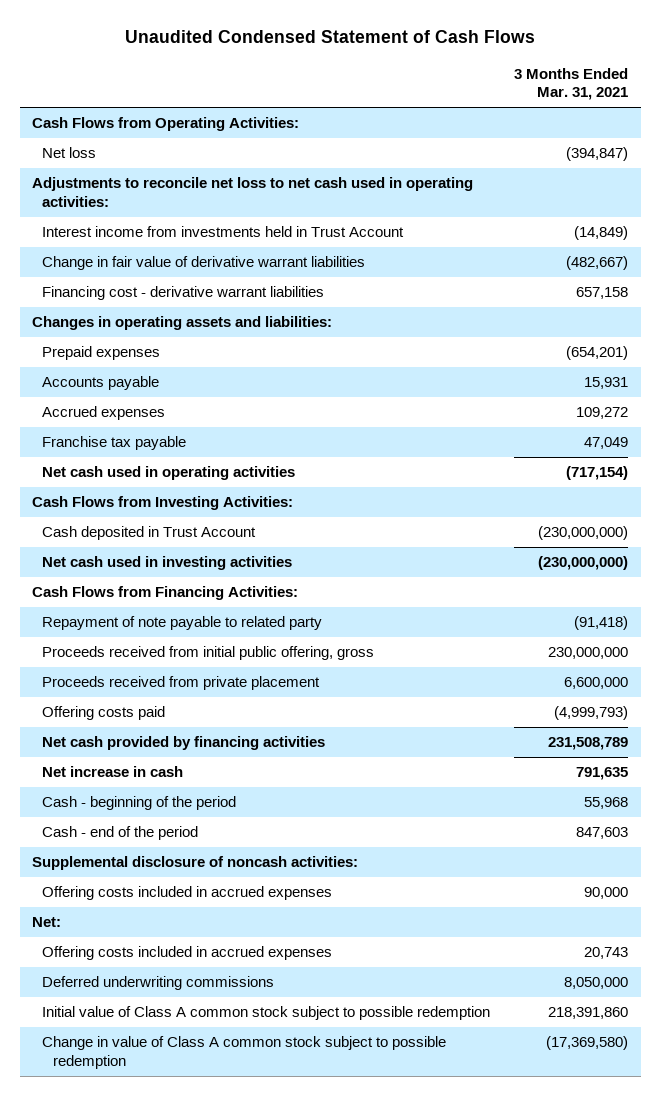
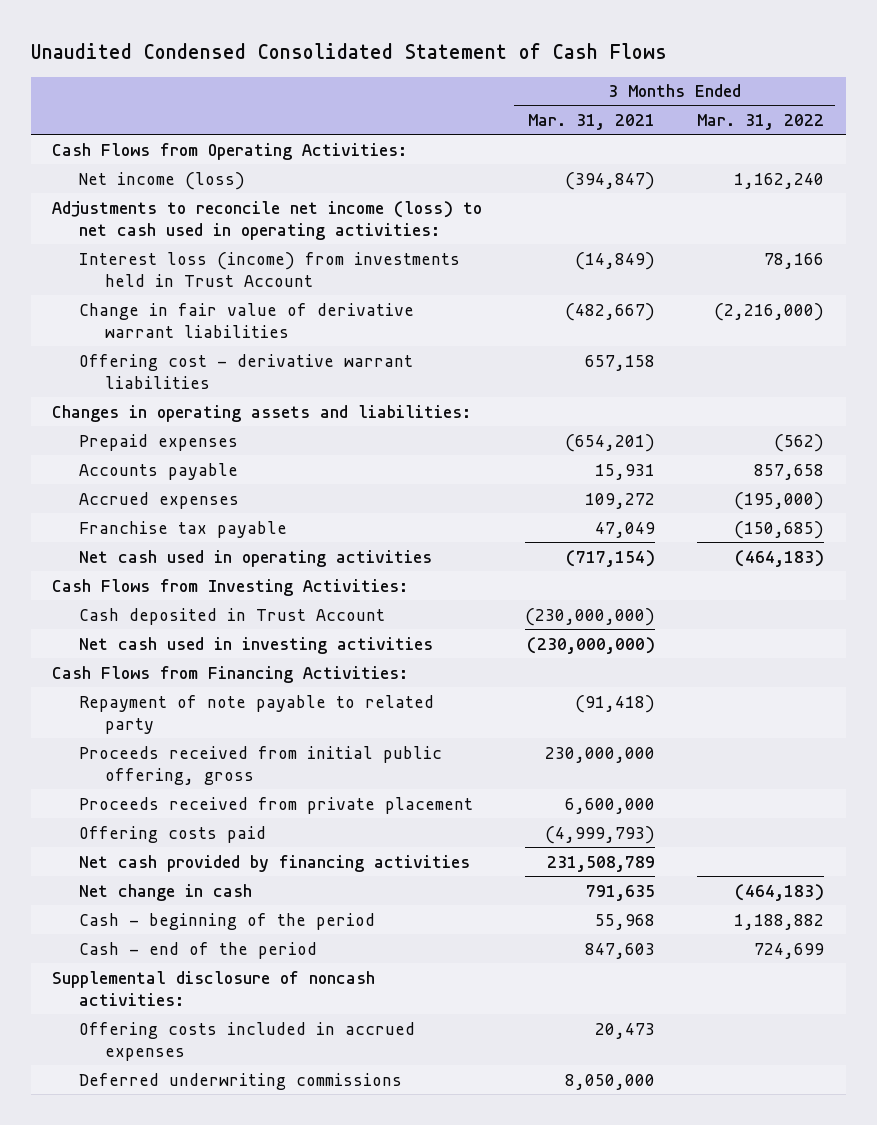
[125,30,536,44] Unaudited Condensed Statement of Cash Flows -> [31,42,668,59] Unaudited Condensed Consolidated Statement of Cash Flows
none -> [697,113,825,130] Mar. 31, 2022
[42,147,97,159] Net loss -> [78,171,245,190] Net income (loss)
[31,177,473,207] Adjustments to reconcile net loss to net cash used in operating activities: -> [52,200,483,240] Adjustments to reconcile net income (loss) to net cash used in operating activities:
[42,226,405,238] Interest income from investments held in Trust Account -> [78,251,460,287] Interest loss (income) from investments held in Trust Account
[42,286,325,301] Financing cost - derivative warrant liabilities -> [78,353,413,389] Offering cost - derivative warrant liabilities
[42,766,184,778] Net increase in cash -> [78,883,252,901] Net change in cash
[31,917,61,928] Net: -> none
[42,946,333,961] Offering costs included in accrued expenses -> none
[584,887,629,900] 90,000 -> [594,1022,655,1039] 20,473
[42,1006,491,1021] Initial value of Class A common stock subject to possible redemption -> none
[42,1036,447,1069] Change in value of Class A common stock subject to possible redemption -> none

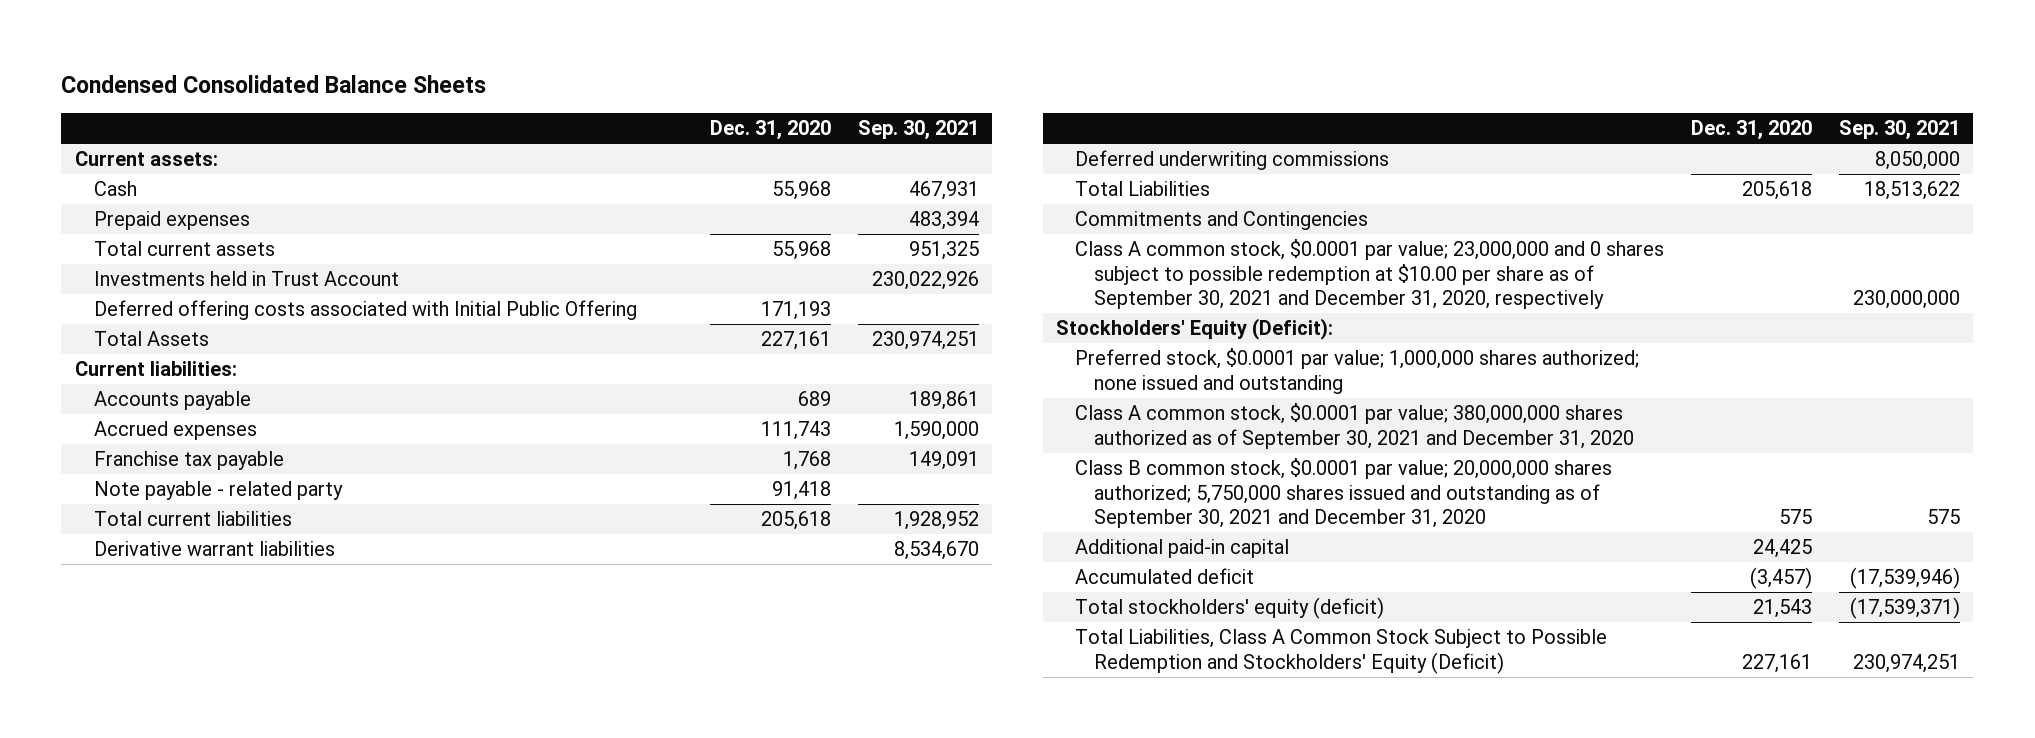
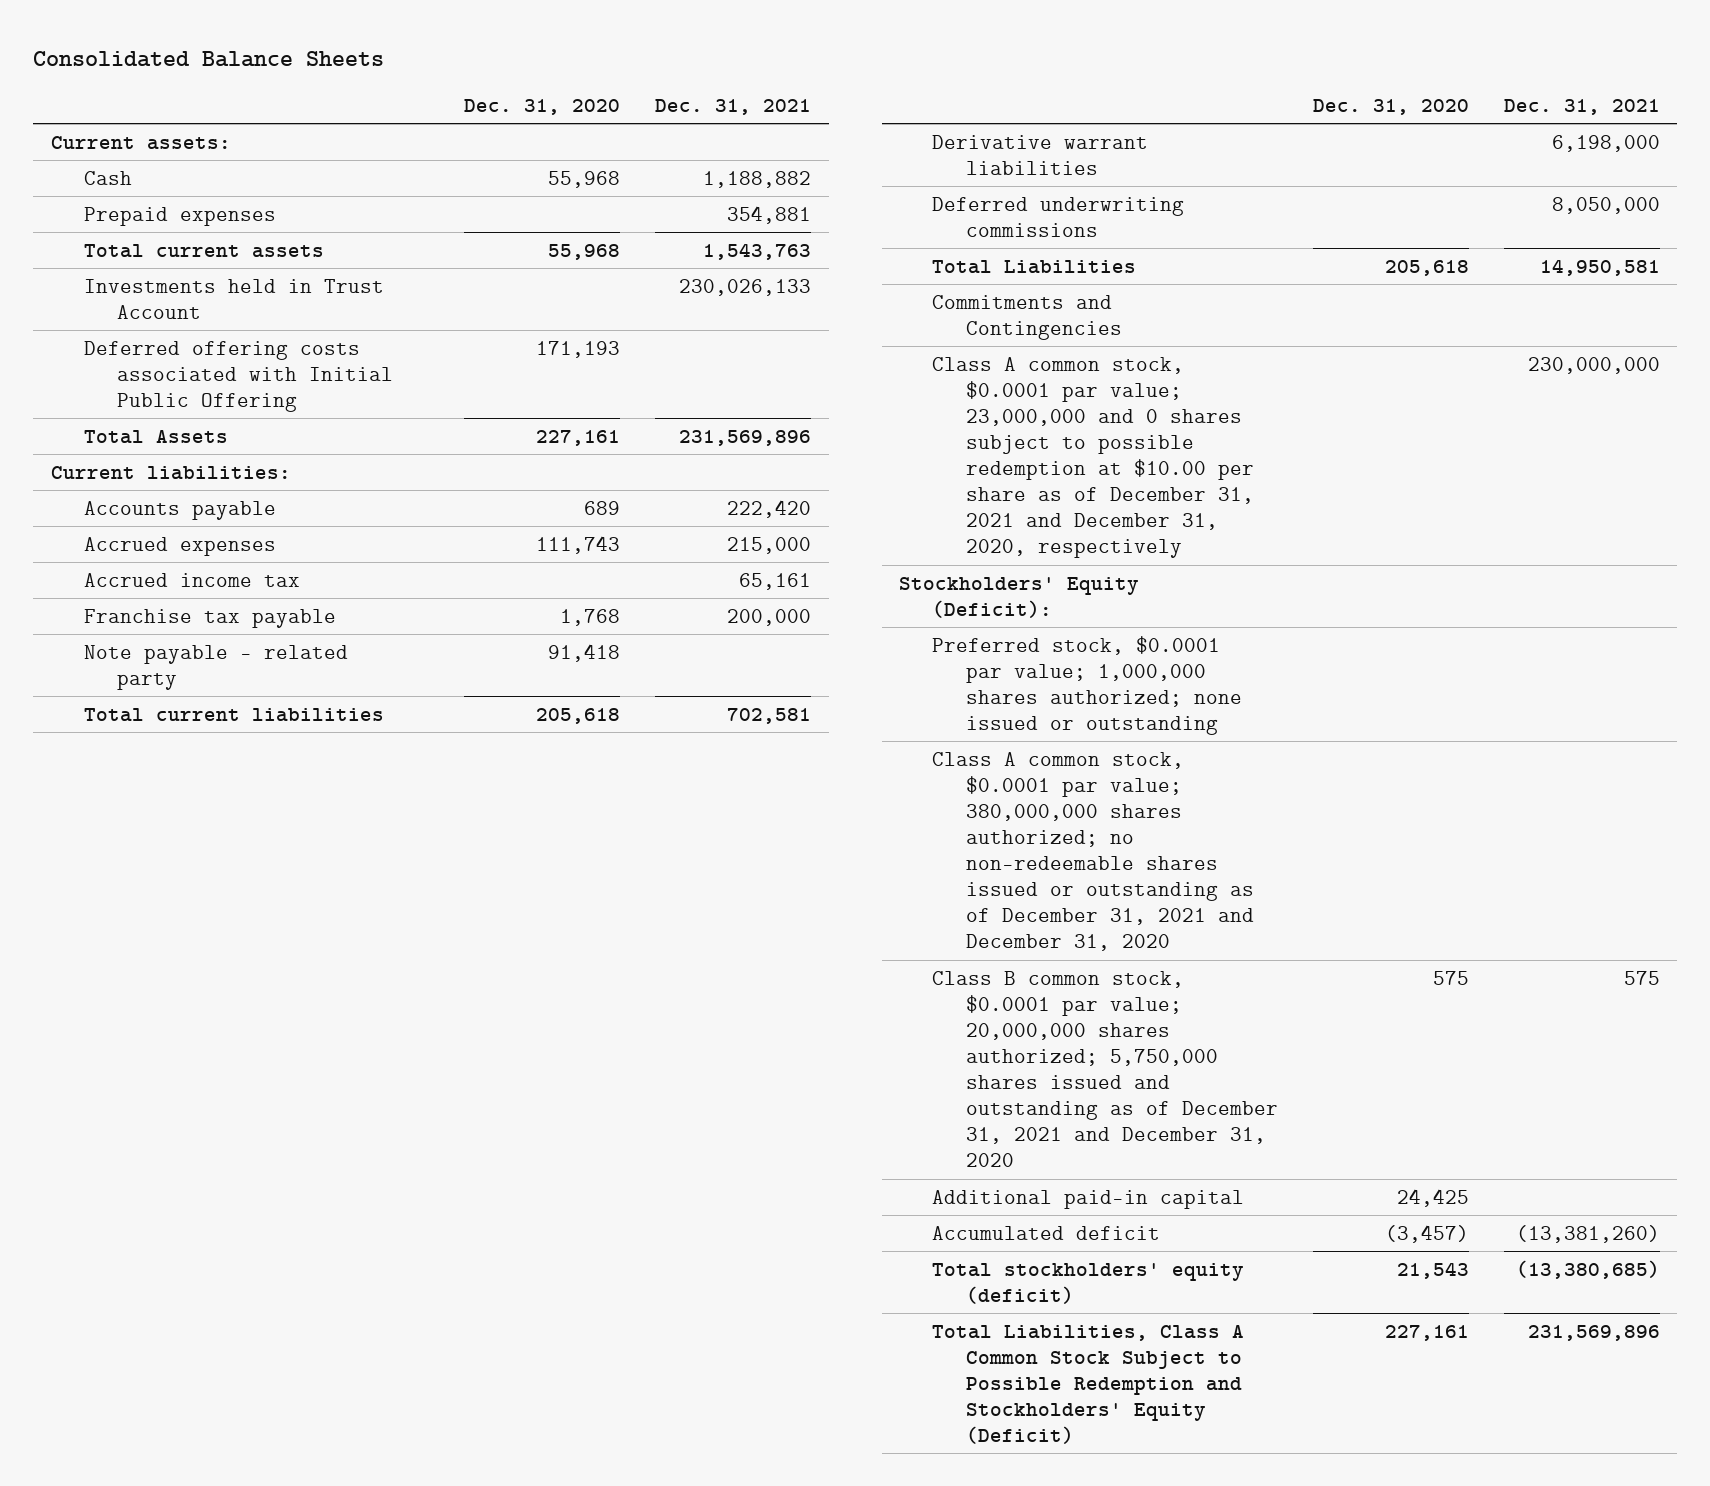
[61,74,487,93] Condensed Consolidated Balance Sheets -> [33,51,385,68] Consolidated Balance Sheets
[857,120,979,141] Sep. 30, 2021 -> none
none -> [655,98,812,115] Dec. 31, 2021
none -> [83,572,300,587] Accrued income tax
[1074,239,1664,309] Class A common stock, $0.0001 par value; 23,000,000 and 0 shares subject to possible redemption at $10.00 per share as of September 30, 2021 and December 31, 2020, respectively -> [932,356,1254,559] Class A common stock, $0.0001 par value; 23,000,000 and 0 shares subject to possible redemption at $10.00 per share as of December 31, 2021 and December 31, 2020, respectively
[1074,348,1639,394] Preferred stock, $0.0001 par value; 1,000,000 shares authorized; none issued and outstanding -> [932,635,1242,735] Preferred stock, $0.0001 par value; 1,000,000 shares authorized; none issued or outstanding
[1074,403,1634,449] Class A common stock, $0.0001 par value; 380,000,000 shares authorized as of September 30, 2021 and December 31, 2020 -> [932,751,1254,952] Class A common stock, $0.0001 par value; 380,000,000 shares authorized; no non-redeemable shares issued or outstanding as of December 31, 2021 and December 31, 2020
[1074,458,1612,528] Class B common stock, $0.0001 par value; 20,000,000 shares authorized; 5,750,000 shares issued and outstanding as of September 30, 2021 and December 31, 2020 -> [932,970,1278,1168] Class B common stock, $0.0001 par value; 20,000,000 shares authorized; 5,750,000 shares issued and outstanding as of December 31, 2021 and December 31, 2020

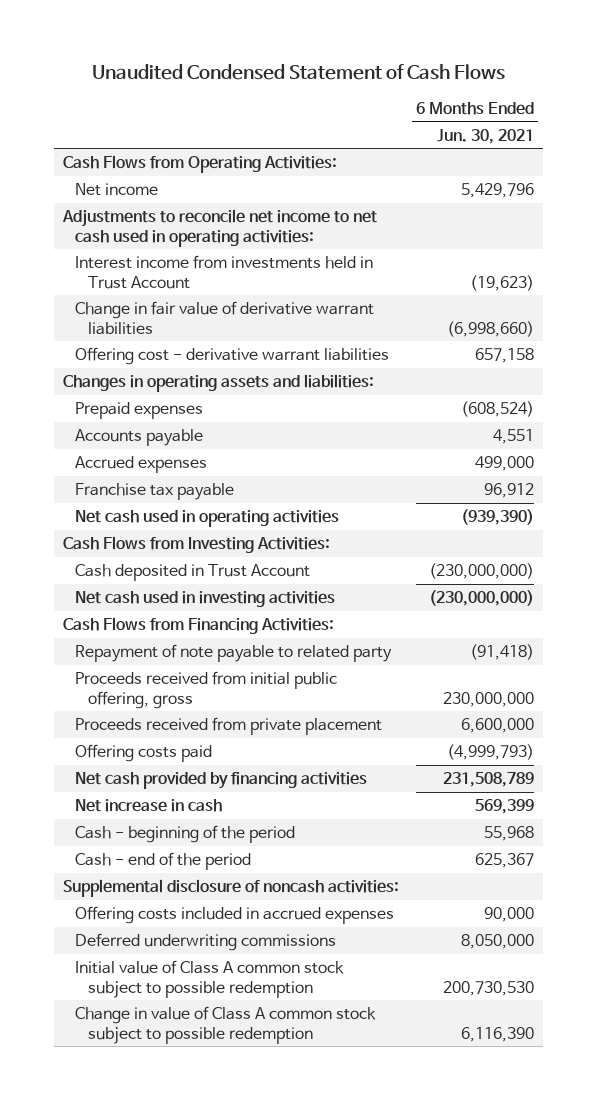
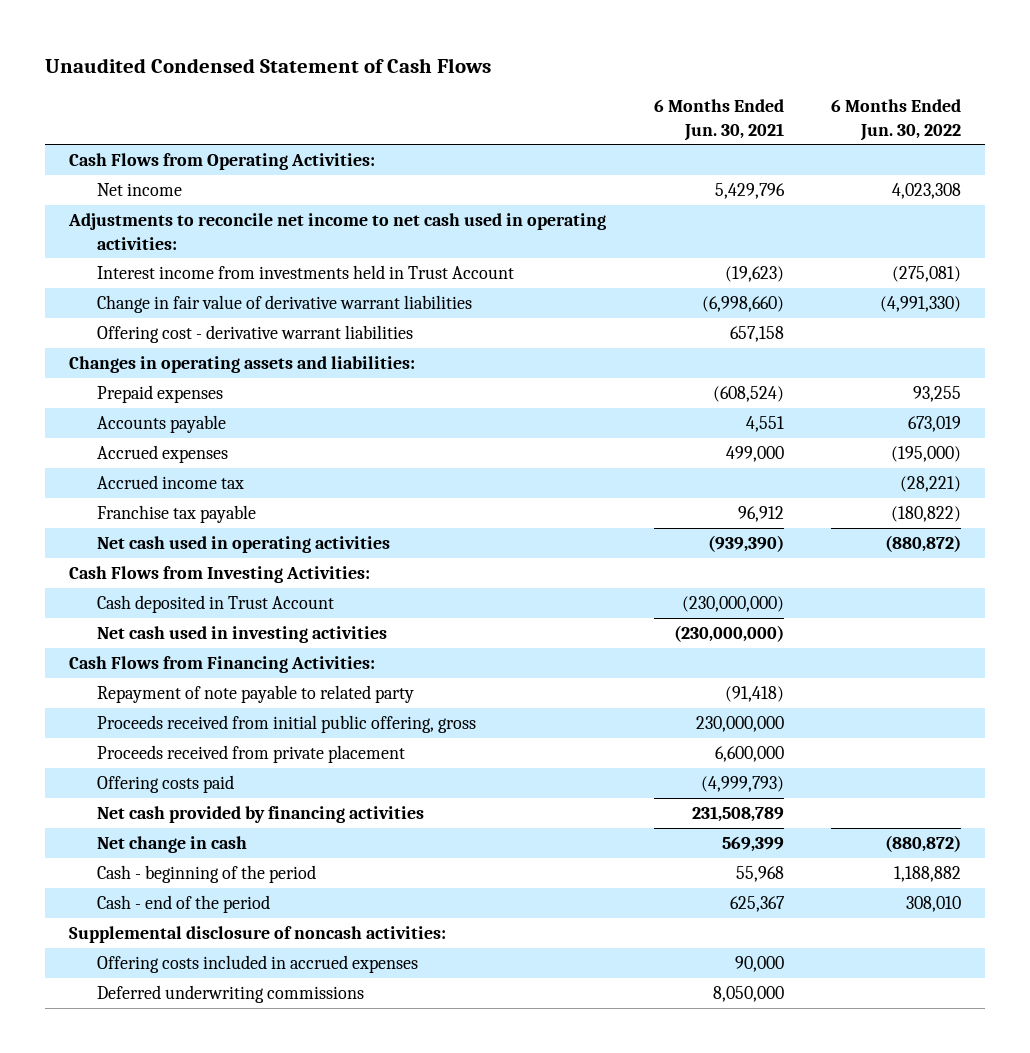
none -> [831,99,962,141] 6 Months Ended Jun. 30, 2022
none -> [96,475,244,490] Accrued income tax
[75,799,223,813] Net increase in cash -> [96,836,247,854] Net change in cash
[75,960,345,998] Initial value of Class A common stock subject to possible redemption -> none
[75,1006,377,1044] Change in value of Class A common stock subject to possible redemption -> none

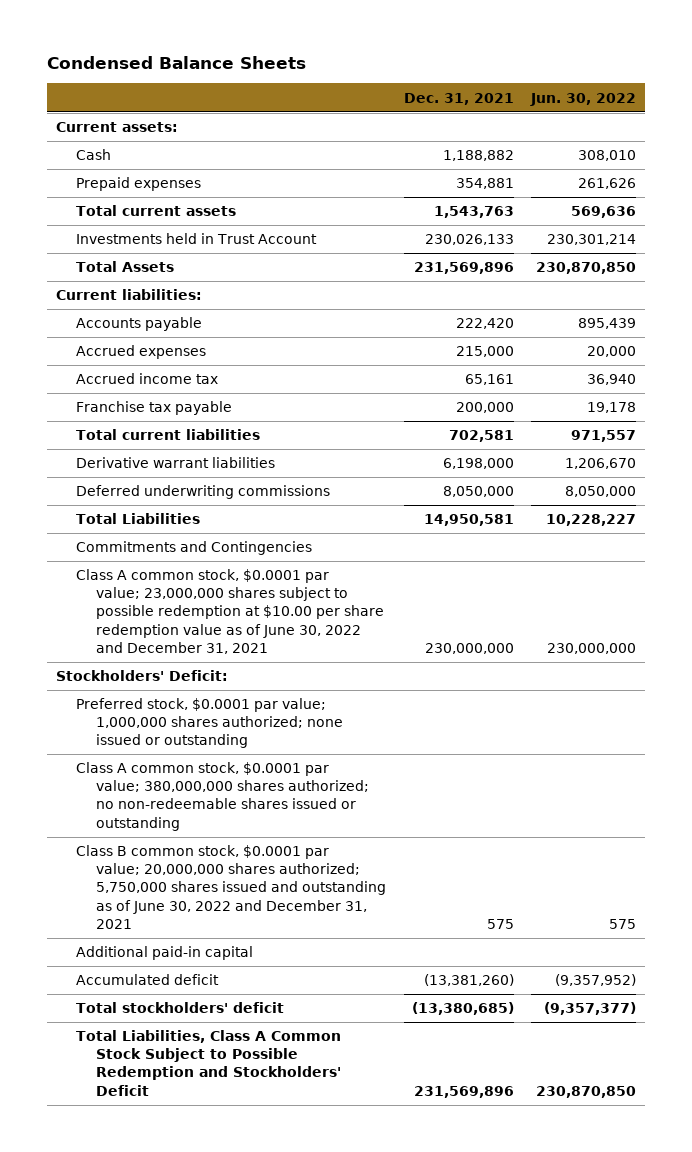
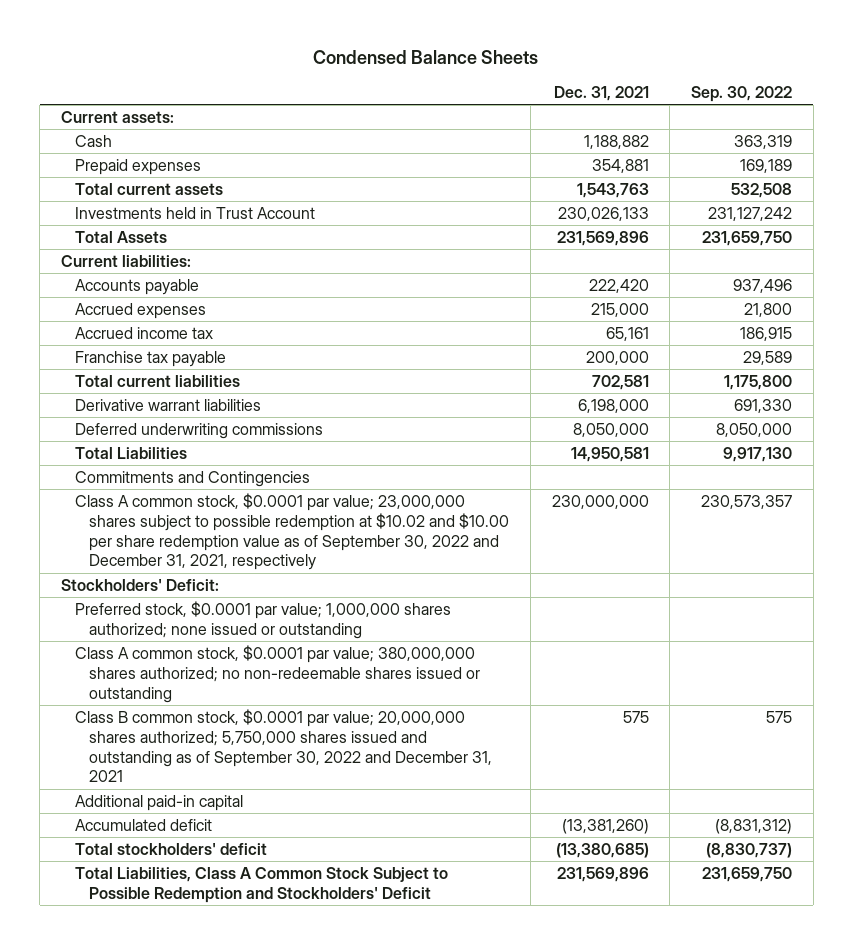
[530,92,637,106] Jun. 30, 2022 -> none
none -> [690,85,792,102] Sep. 30, 2022
[75,569,384,654] Class A common stock, $0.0001 par value; 23,000,000 shares subject to possible redemption at $10.00 per share redemption value as of June 30, 2022 and December 31, 2021 -> [75,492,510,571] Class A common stock, $0.0001 par value; 23,000,000 shares subject to possible redemption at $10.02 and $10.00 per share redemption value as of September 30, 2022 and December 31, 2021, respectively
[75,845,386,929] Class B common stock, $0.0001 par value; 20,000,000 shares authorized; 5,750,000 shares issued and outstanding as of June 30, 2022 and December 31, 2021 -> [75,708,493,783] Class B common stock, $0.0001 par value; 20,000,000 shares authorized; 5,750,000 shares issued and outstanding as of September 30, 2022 and December 31, 2021

